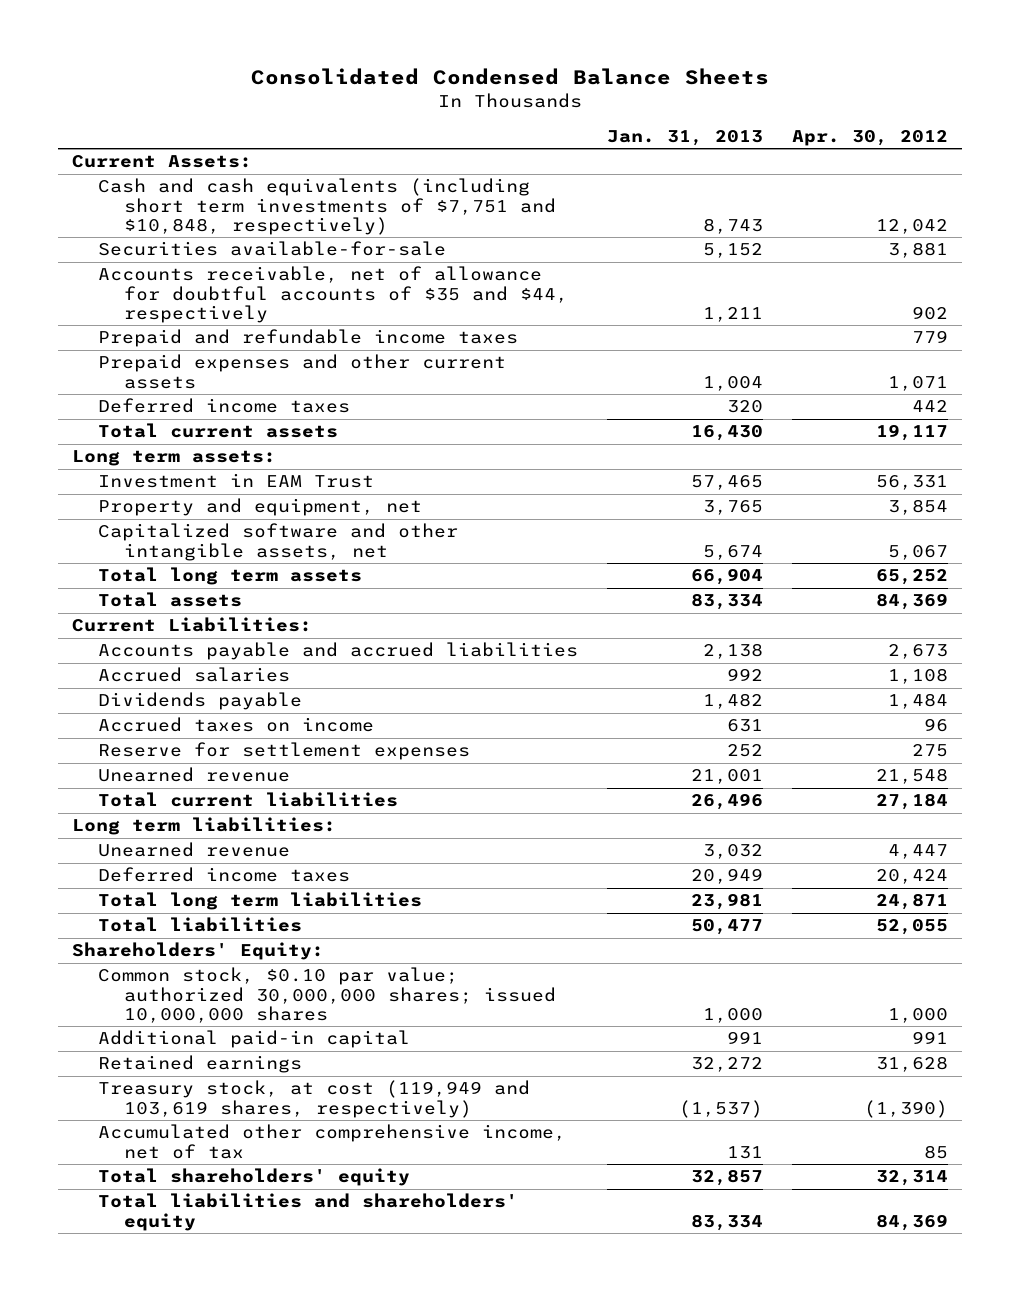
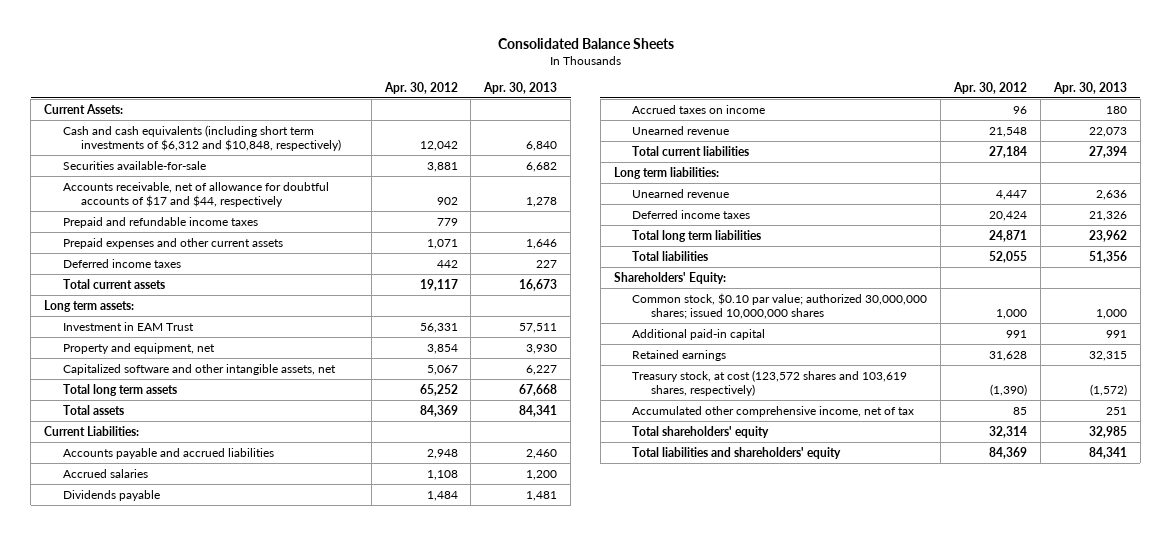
[250,68,769,86] Consolidated Condensed Balance Sheets -> [497,38,674,50] Consolidated Balance Sheets
[606,129,763,146] Jan. 31, 2013 -> none
none -> [483,81,558,94] Apr. 30, 2013
[98,178,557,236] Cash and cash equivalents (including short term investments of $7,751 and $10,848, respectively) -> [62,124,342,152] Cash and cash equivalents (including short term investments of $6,312 and $10,848, respectively)
[98,266,569,324] Accounts receivable, net of allowance for doubtful accounts of $35 and $44, respectively -> [62,181,329,208] Accounts receivable, net of allowance for doubtful accounts of $17 and $44, respectively
[887,644,948,660] 2,673 -> [426,448,458,459] 2,948
[98,742,471,761] Reserve for settlement expenses -> none
[98,1080,531,1118] Treasury stock, at cost (119,949 and 103,619 shares, respectively) -> [632,369,908,397] Treasury stock, at cost (123,572 shares and 103,619 shares, respectively)

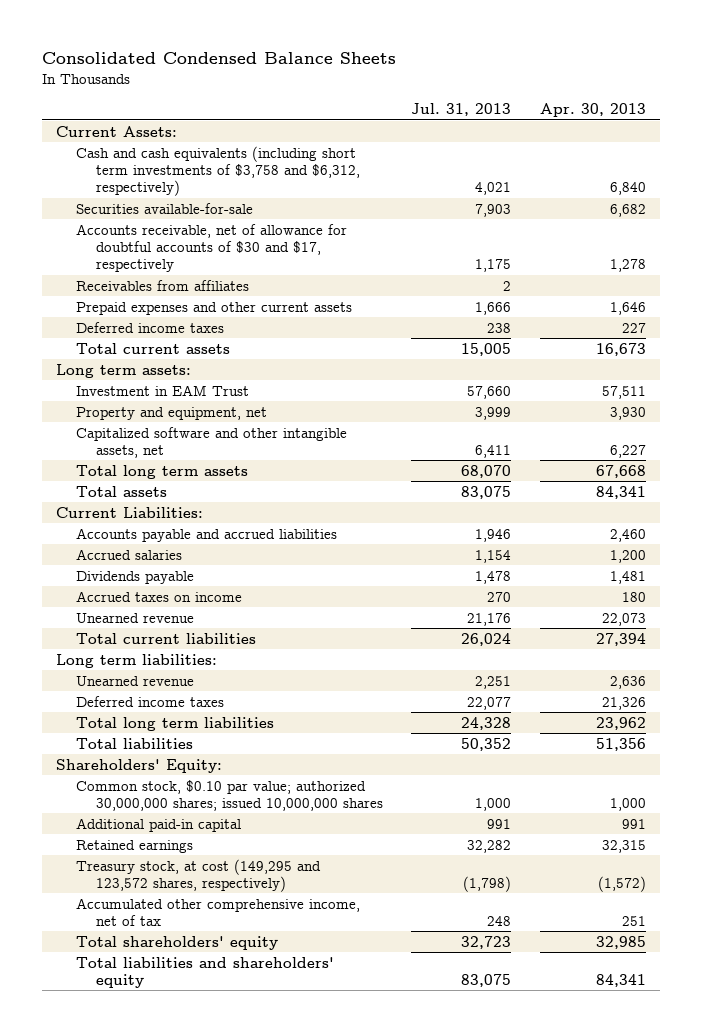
[497,38,674,50] Consolidated Balance Sheets -> [41,52,396,65] Consolidated Condensed Balance Sheets
[383,81,458,94] Apr. 30, 2012 -> none
none -> [411,103,512,117] Jul. 31, 2013
[62,124,342,152] Cash and cash equivalents (including short term investments of $6,312 and $10,848, respectively) -> [75,145,360,197] Cash and cash equivalents (including short term investments of $3,758 and $6,312, respectively)
[62,216,258,228] Prepaid and refundable income taxes -> none
[62,181,329,208] Accounts receivable, net of allowance for doubtful accounts of $17 and $44, respectively -> [75,223,347,273] Accounts receivable, net of allowance for doubtful accounts of $30 and $17, respectively
none -> [75,279,249,291] Receivables from affiliates
[632,369,908,397] Treasury stock, at cost (123,572 shares and 103,619 shares, respectively) -> [75,858,321,892] Treasury stock, at cost (149,295 and 123,572 shares, respectively)

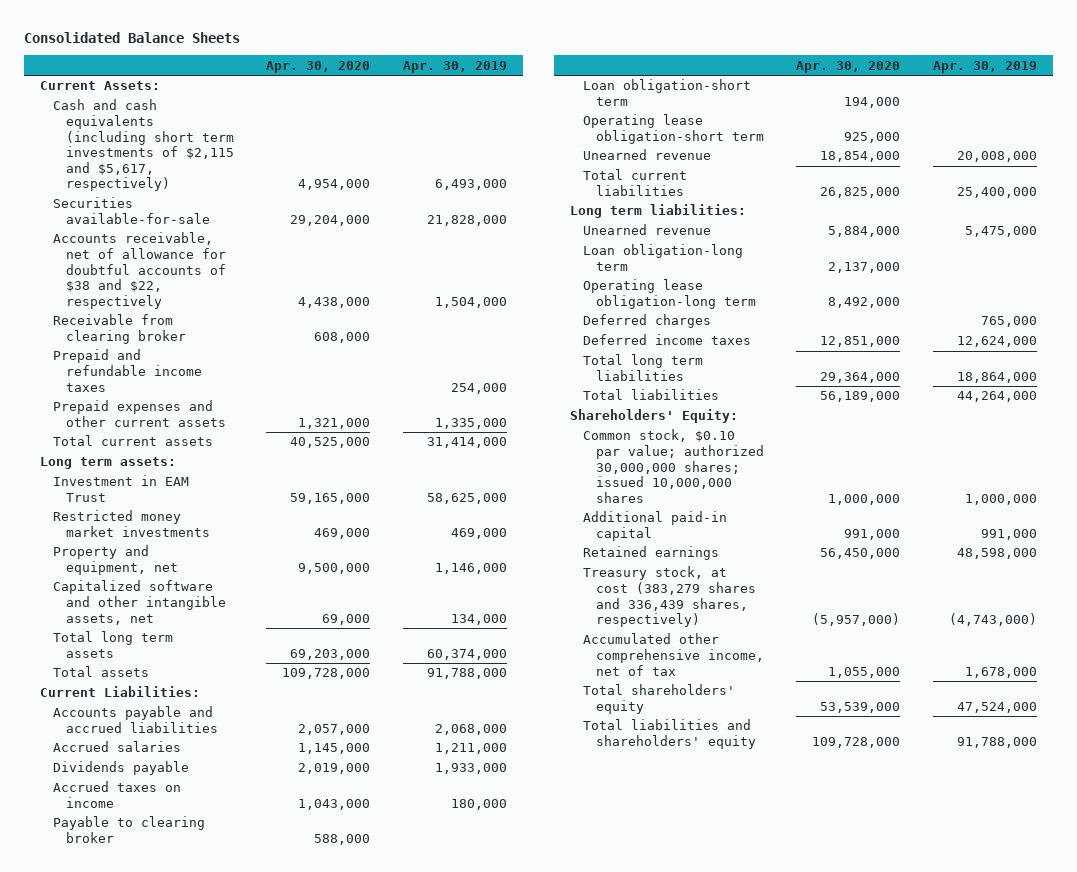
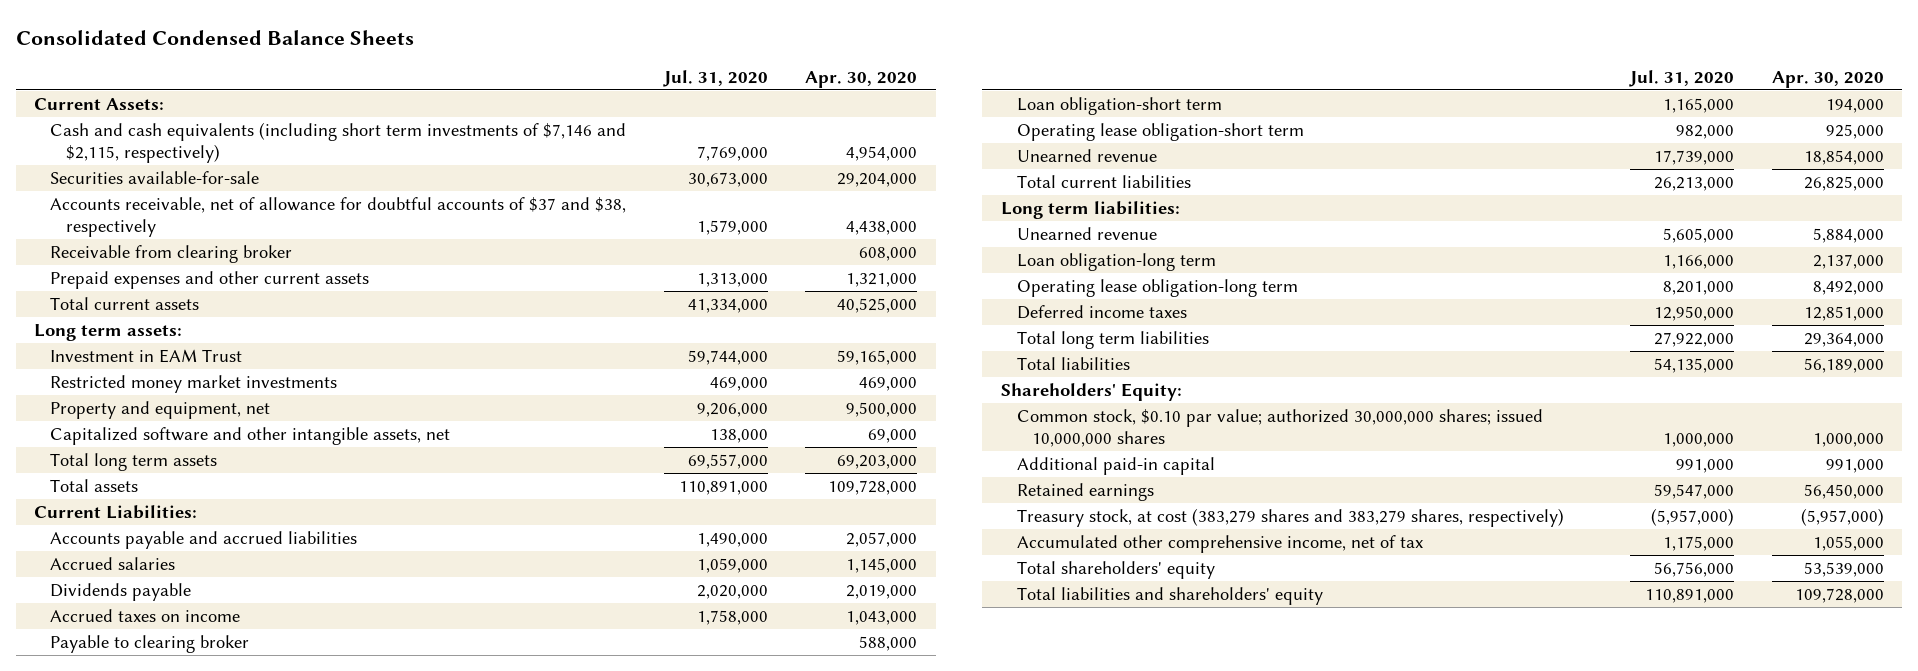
[23,31,240,43] Consolidated Balance Sheets -> [15,29,414,45] Consolidated Condensed Balance Sheets
[402,60,507,73] Apr. 30, 2019 -> none
none -> [662,69,768,87] Jul. 31, 2020
[52,99,234,192] Cash and cash equivalents (including short term investments of $2,115 and $5,617, respectively) -> [50,122,627,163] Cash and cash equivalents (including short term investments of $7,146 and $2,115, respectively)
[52,232,226,309] Accounts receivable, net of allowance for doubtful accounts of $38 and $22, respectively -> [50,197,627,237] Accounts receivable, net of allowance for doubtful accounts of $37 and $38, respectively
[52,349,202,392] Prepaid and refundable income taxes -> none
[583,314,712,329] Deferred charges -> none
[583,566,757,628] Treasury stock, at cost (383,279 shares and 336,439 shares, respectively) -> [1016,508,1564,528] Treasury stock, at cost (383,279 shares and 383,279 shares, respectively)

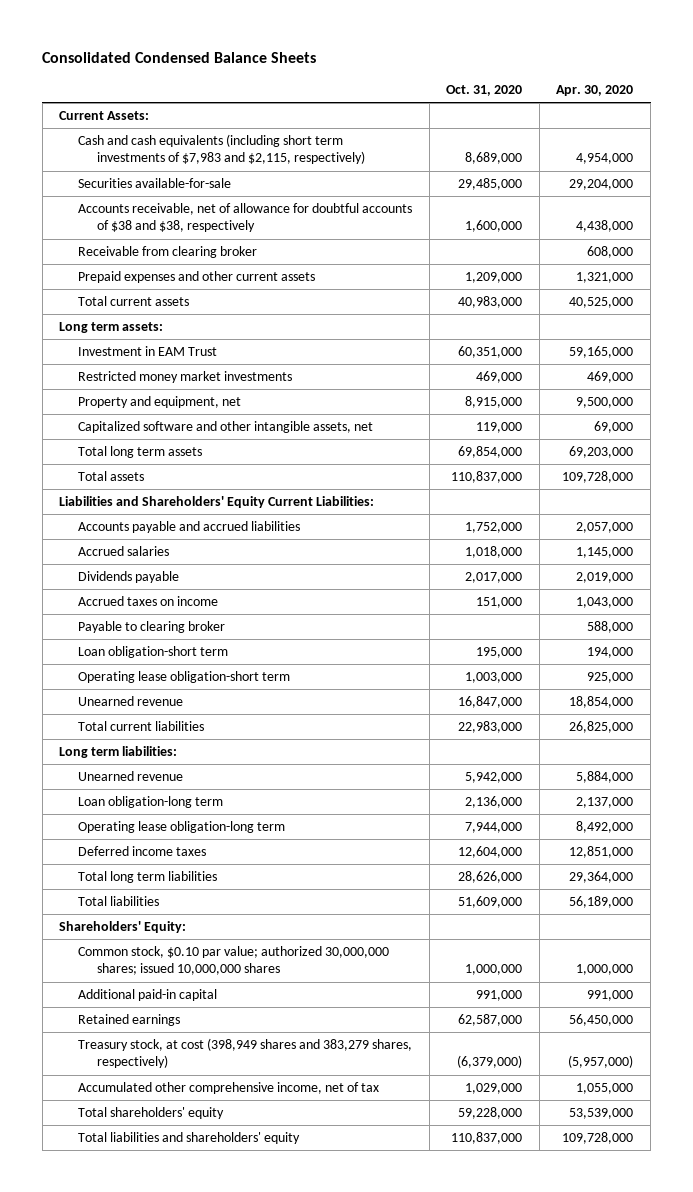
[662,69,768,87] Jul. 31, 2020 -> none
none -> [446,85,523,97] Oct. 31, 2020
[50,122,627,163] Cash and cash equivalents (including short term investments of $7,146 and $2,115, respectively) -> [78,134,366,165] Cash and cash equivalents (including short term investments of $7,983 and $2,115, respectively)
[50,197,627,237] Accounts receivable, net of allowance for doubtful accounts of $37 and $38, respectively -> [78,203,413,233] Accounts receivable, net of allowance for doubtful accounts of $38 and $38, respectively
[34,505,198,520] Current Liabilities: -> [59,496,375,509] Liabilities and Shareholders' Equity Current Liabilities:
[1016,508,1564,528] Treasury stock, at cost (383,279 shares and 383,279 shares, respectively) -> [78,1038,413,1069] Treasury stock, at cost (398,949 shares and 383,279 shares, respectively)

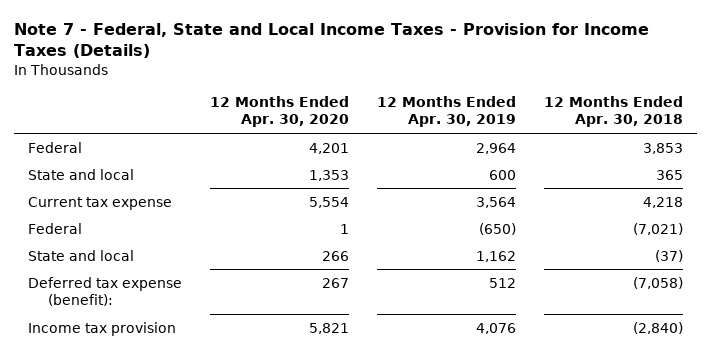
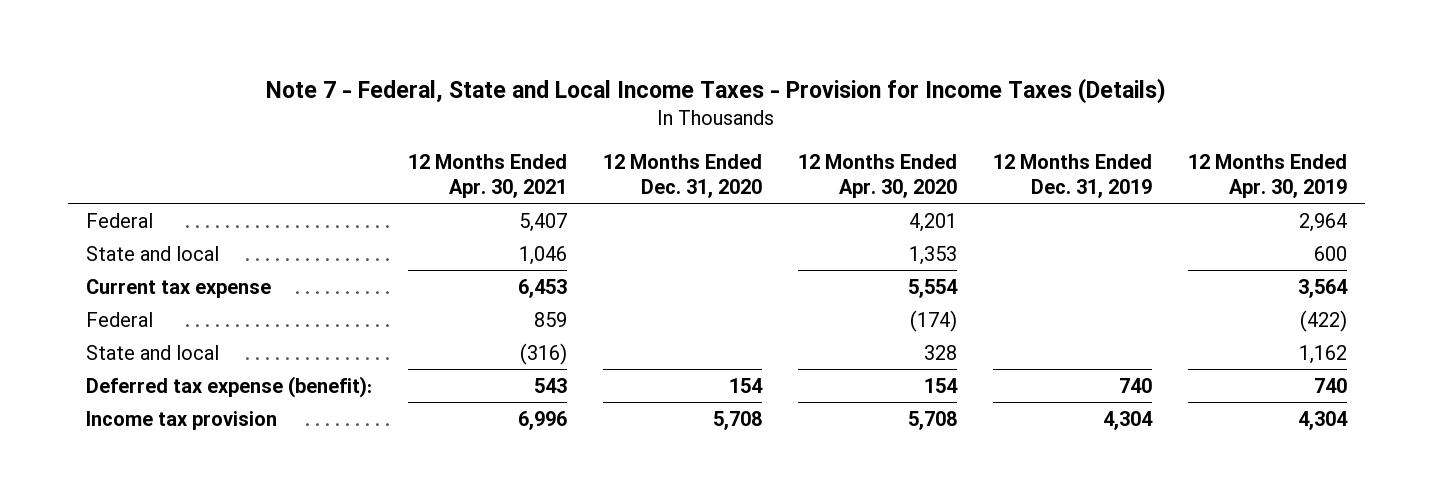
[543,95,683,128] 12 Months Ended Apr. 30, 2018 -> none
none -> [407,153,567,198] 12 Months Ended Apr. 30, 2021
none -> [602,153,762,198] 12 Months Ended Dec. 31, 2020
none -> [992,153,1152,198] 12 Months Ended Dec. 31, 2019
[339,223,349,234] 1 -> [909,309,957,332] (174)
[478,222,516,235] (650) -> [1300,309,1348,332] (422)
[321,250,349,261] 266 -> [923,344,957,360] 328
[321,277,349,288] 267 -> [923,377,958,393] 154
[488,277,516,288] 512 -> [1314,377,1348,393] 740
[308,322,349,334] 5,821 -> [907,410,957,430] 5,708
[475,322,516,334] 4,076 -> [1298,410,1349,430] 4,304

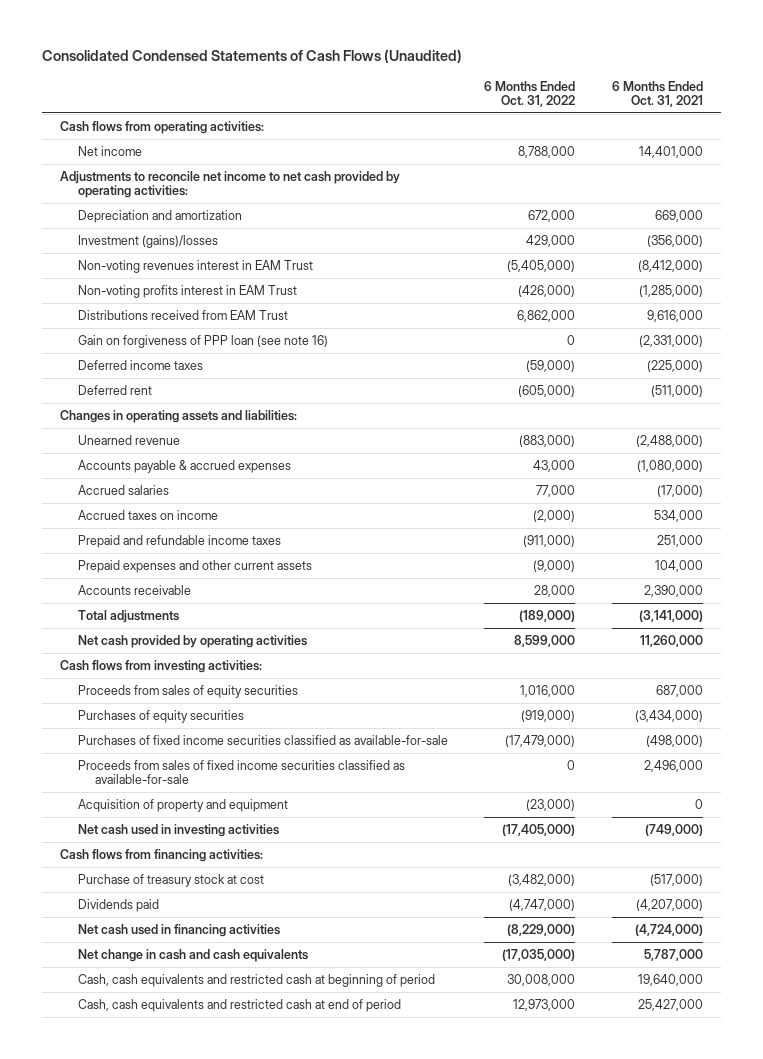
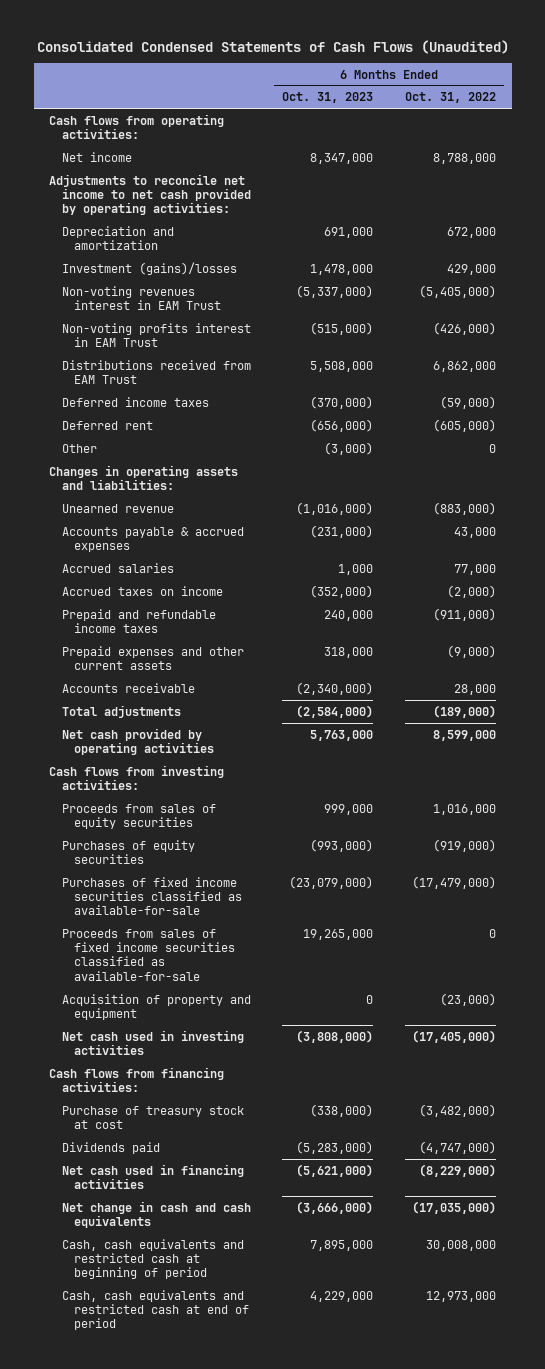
[611,80,703,108] 6 Months Ended Oct. 31, 2021 -> none
none -> [282,92,374,104] Oct. 31, 2023
[77,334,328,348] Gain on forgiveness of PPP loan (see note 16) -> none
none -> [61,443,97,453] Other

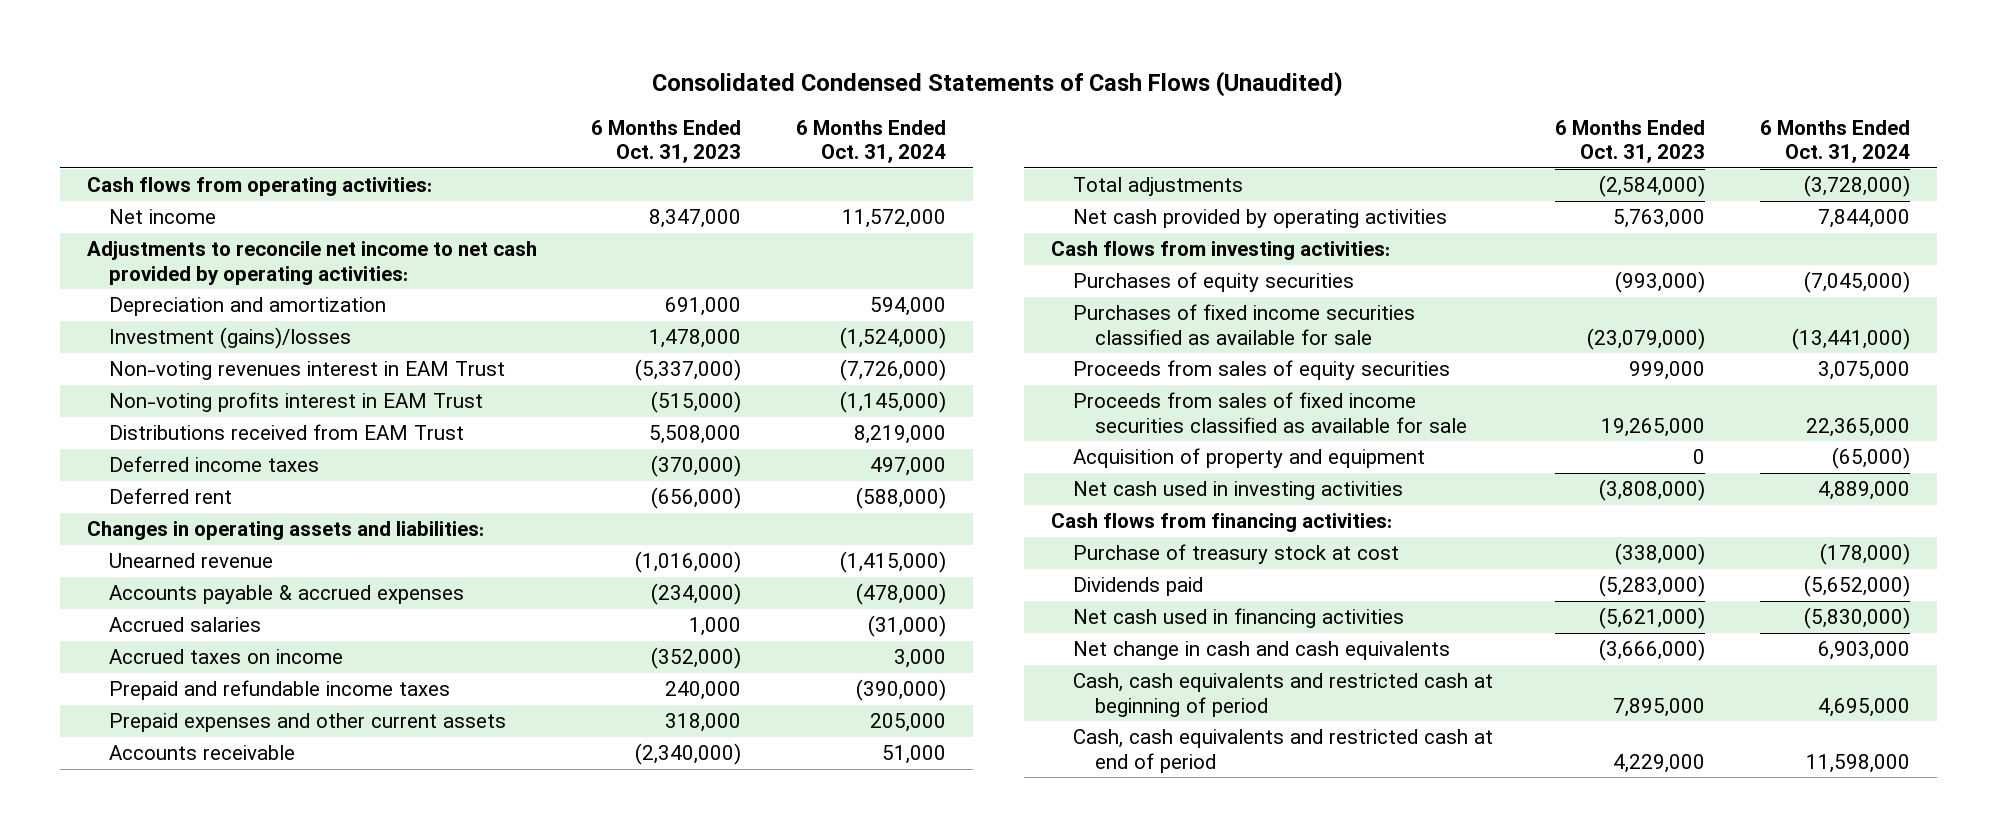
[404,92,496,104] Oct. 31, 2022 -> none
none -> [795,119,946,164] 6 Months Ended Oct. 31, 2024
[61,443,97,453] Other -> none
[310,524,374,538] (231,000) -> [651,583,742,606] (234,000)
[61,876,242,916] Purchases of fixed income securities classified as available-for-sale -> [1073,304,1416,345] Purchases of fixed income securities classified as available for sale
[61,803,216,829] Proceeds from sales of equity securities -> [1073,360,1451,381] Proceeds from sales of equity securities
[61,928,235,981] Proceeds from sales of fixed income securities classified as available-for-sale -> [1073,392,1468,433] Proceeds from sales of fixed income securities classified as available for sale

